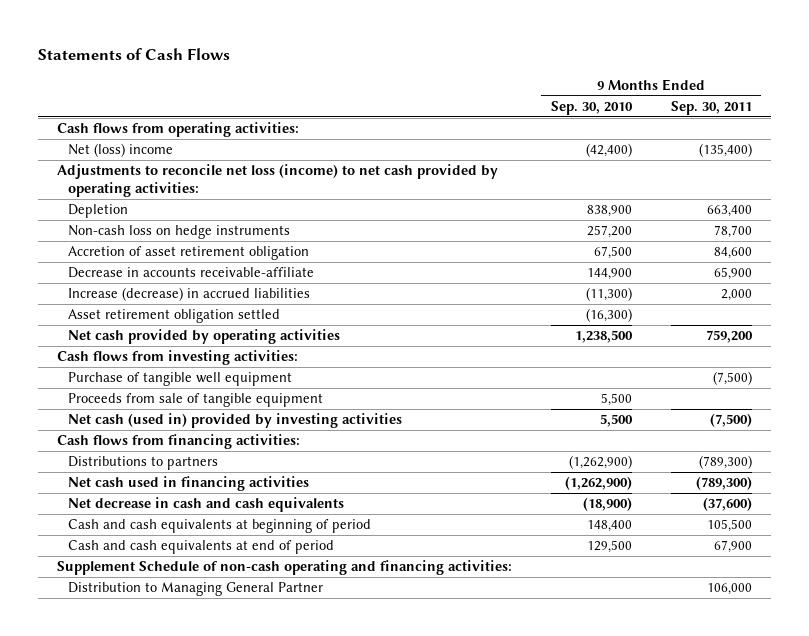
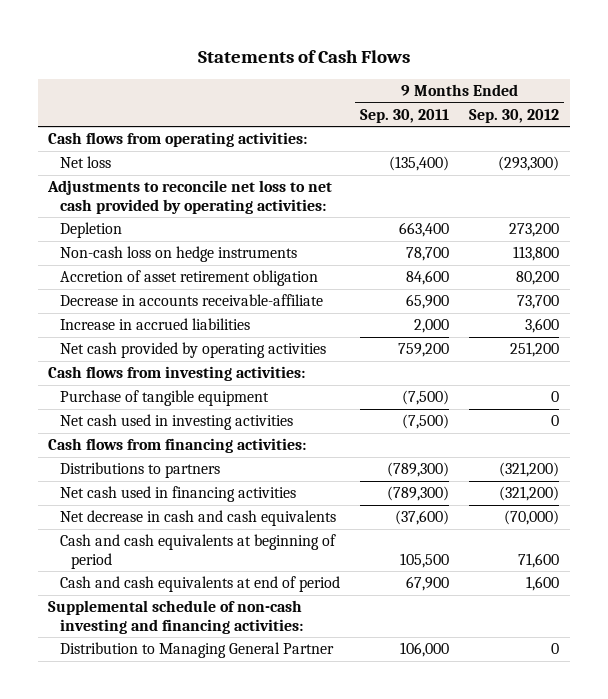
[551,100,634,115] Sep. 30, 2010 -> none
none -> [469,108,560,123] Sep. 30, 2012
[68,143,174,158] Net (loss) income -> [59,156,111,169] Net loss
[57,164,499,197] Adjustments to reconcile net loss (income) to net cash provided by operating activities: -> [47,180,333,214] Adjustments to reconcile net loss to net cash provided by operating activities:
[68,309,281,324] Asset retirement obligation settled -> none
[68,287,311,302] Increase (decrease) in accrued liabilities -> [59,318,250,331] Increase in accrued liabilities
[68,393,324,408] Proceeds from sale of tangible equipment -> none
[68,372,293,387] Purchase of tangible well equipment -> [59,390,269,407] Purchase of tangible equipment
[68,413,403,429] Net cash (used in) provided by investing activities -> [59,414,293,431] Net cash used in investing activities
[57,560,513,576] Supplement Schedule of non-cash operating and financing activities: -> [48,600,303,634] Supplemental schedule of non-cash investing and financing activities:

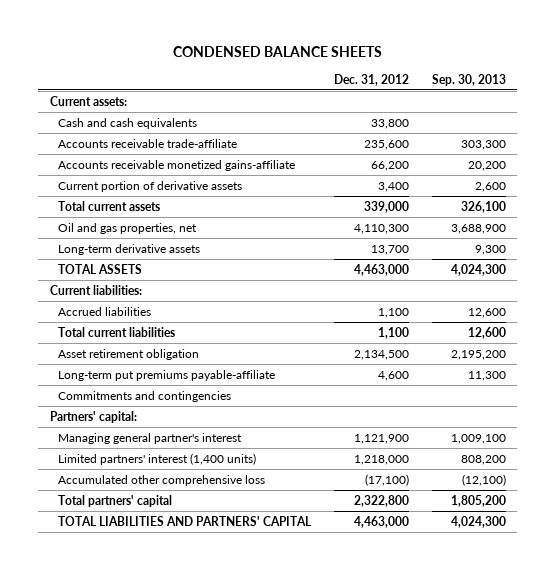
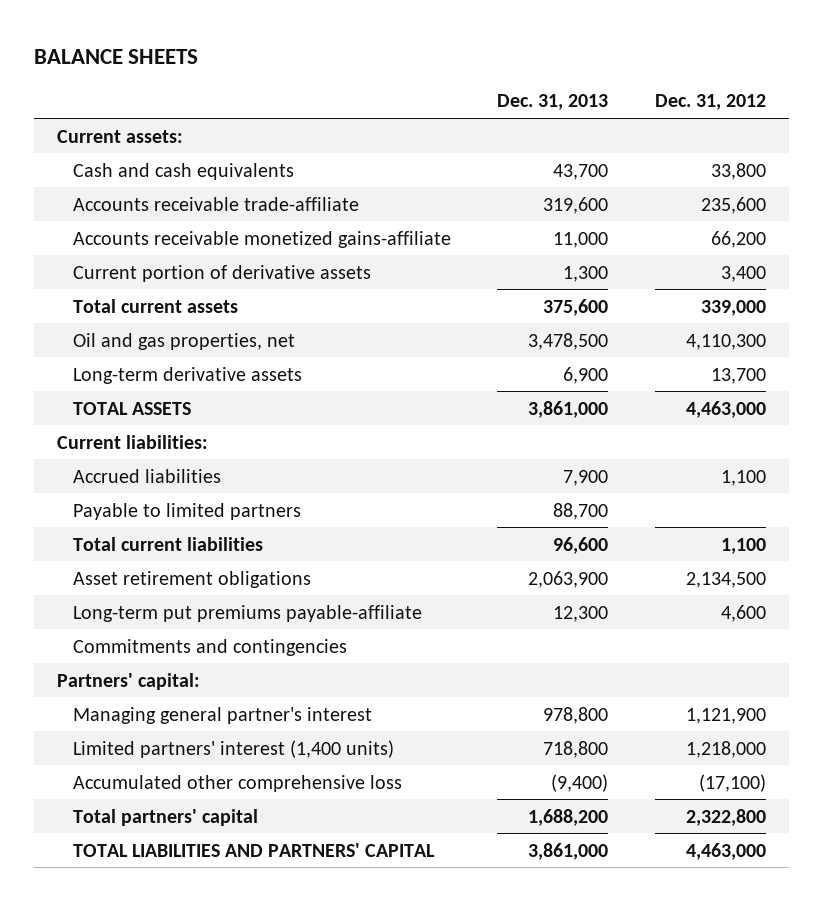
[172,46,382,58] CONDENSED BALANCE SHEETS -> [34,49,199,65] BALANCE SHEETS
[431,73,506,86] Sep. 30, 2013 -> none
none -> [497,94,609,111] Dec. 31, 2013
none -> [72,502,301,520] Payable to limited partners
[58,348,200,360] Asset retirement obligation -> [72,570,311,588] Asset retirement obligations

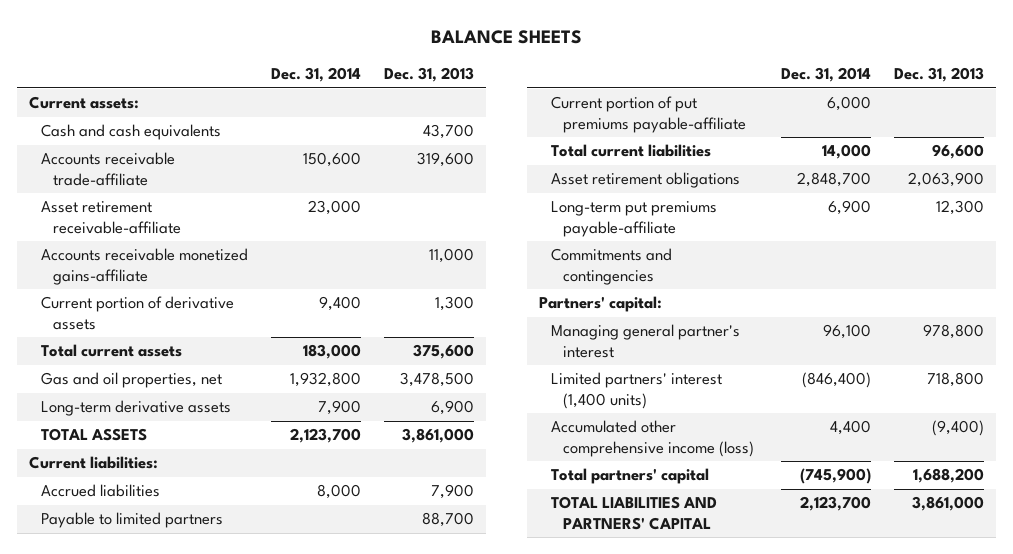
[654,94,766,111] Dec. 31, 2012 -> none
none -> [271,67,362,83] Dec. 31, 2014
none -> [41,201,182,234] Asset retirement receivable-affiliate
[72,332,295,350] Oil and gas properties, net -> [41,372,223,389] Gas and oil properties, net
none -> [551,96,747,133] Current portion of put premiums payable-affiliate
[72,774,402,792] Accumulated other comprehensive loss -> [551,420,755,457] Accumulated other comprehensive income (loss)

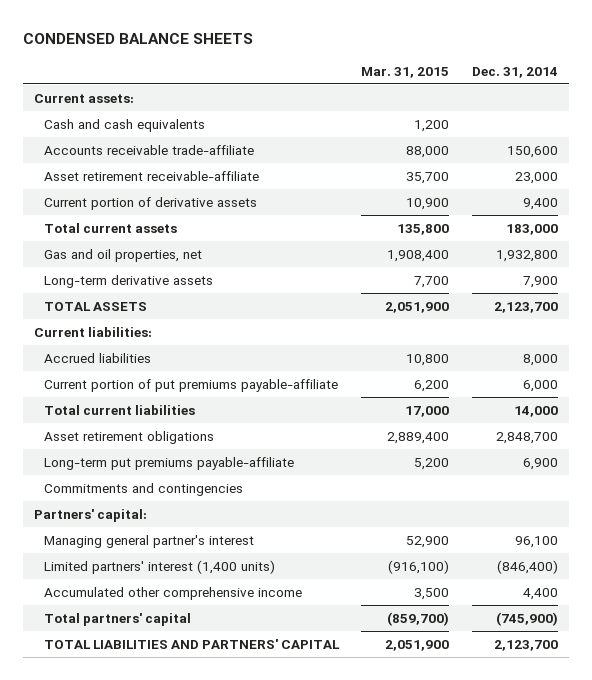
[430,30,582,45] BALANCE SHEETS -> [22,32,253,44] CONDENSED BALANCE SHEETS
[384,67,475,83] Dec. 31, 2013 -> none
none -> [361,66,450,78] Mar. 31, 2015
[41,248,249,285] Accounts receivable monetized gains-affiliate -> none
[41,512,224,529] Payable to limited partners -> none
[551,420,755,457] Accumulated other comprehensive income (loss) -> [43,586,302,600] Accumulated other comprehensive income

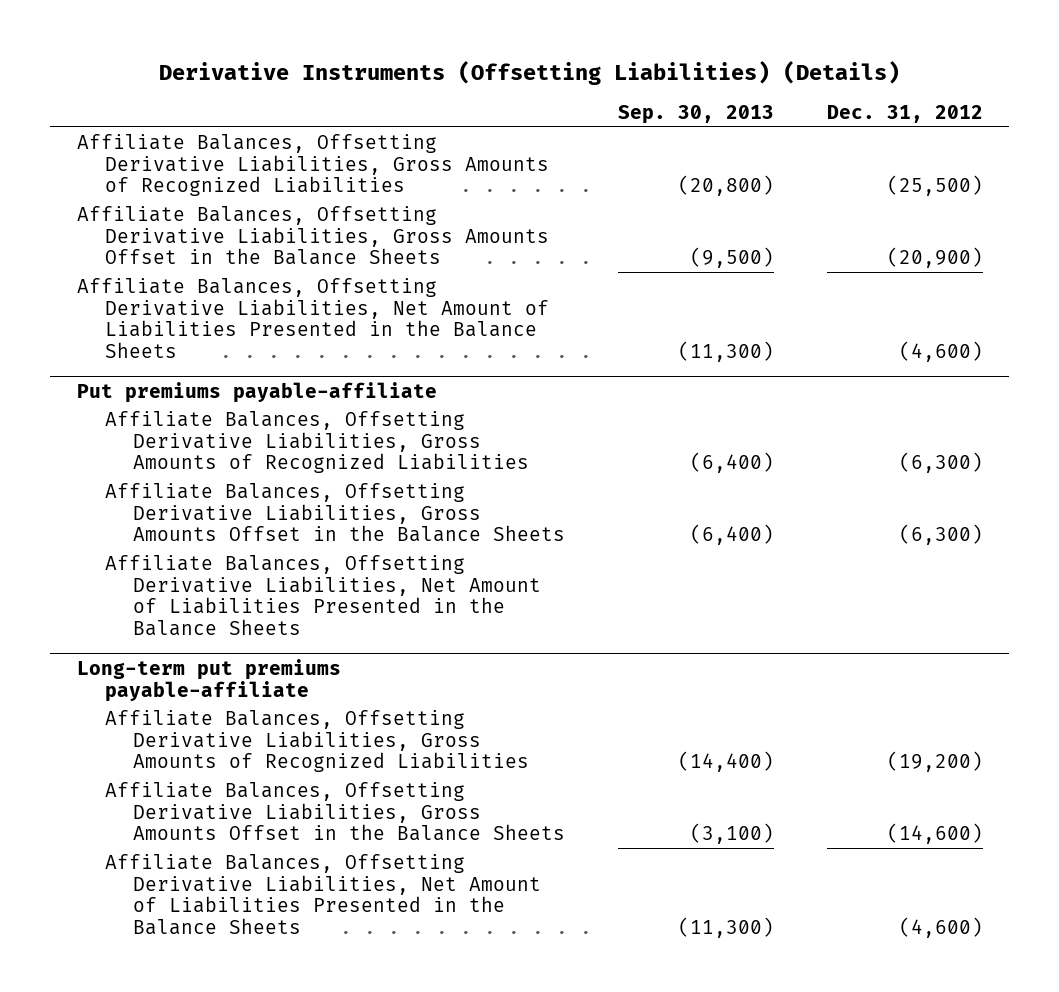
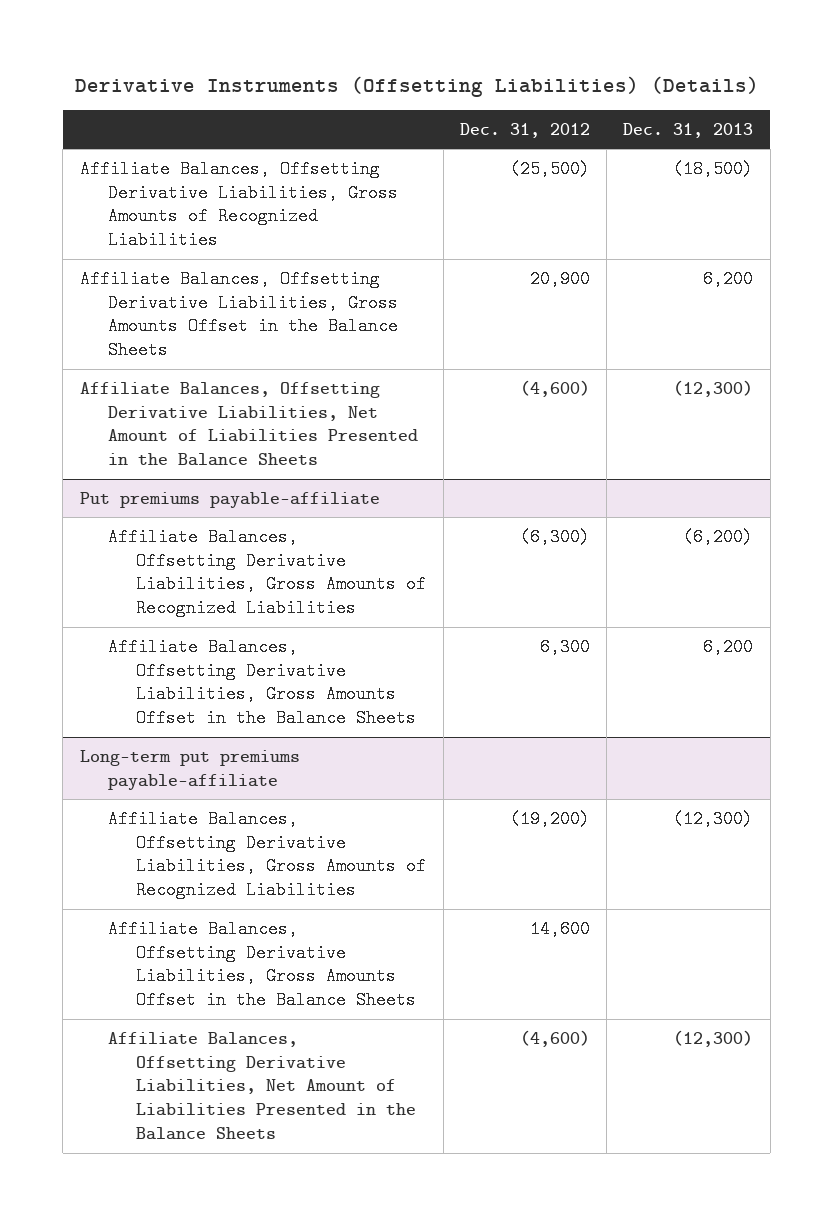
[618,105,775,125] Sep. 30, 2013 -> none
none -> [623,123,754,139] Dec. 31, 2013
[886,247,983,269] (20,900) -> [529,269,590,288] 20,900
[104,554,542,637] Affiliate Balances, Offsetting Derivative Liabilities, Net Amount of Liabilities Presented in the Balance Sheets -> none
[898,524,983,546] (6,300) -> [539,637,590,656] 6,300
[886,823,983,845] (14,600) -> [529,919,590,938] 14,600

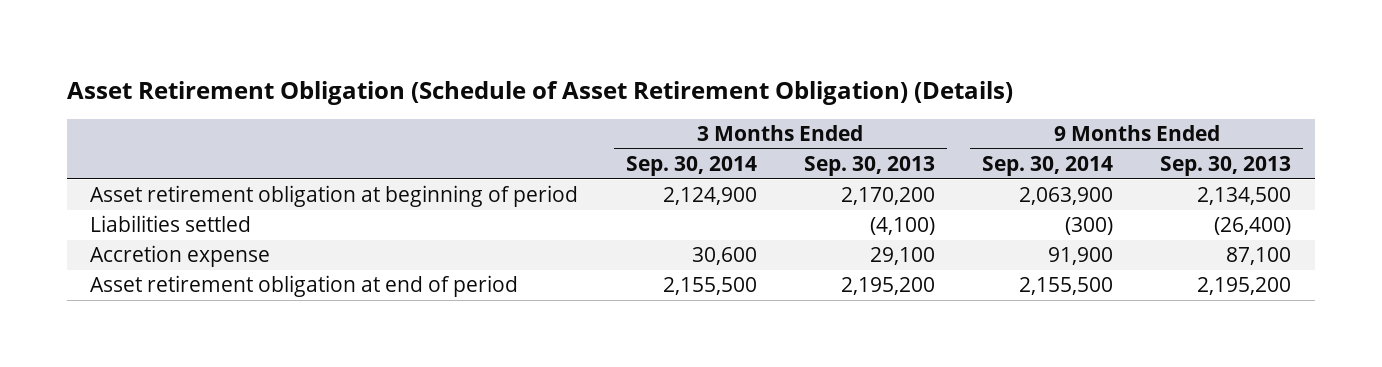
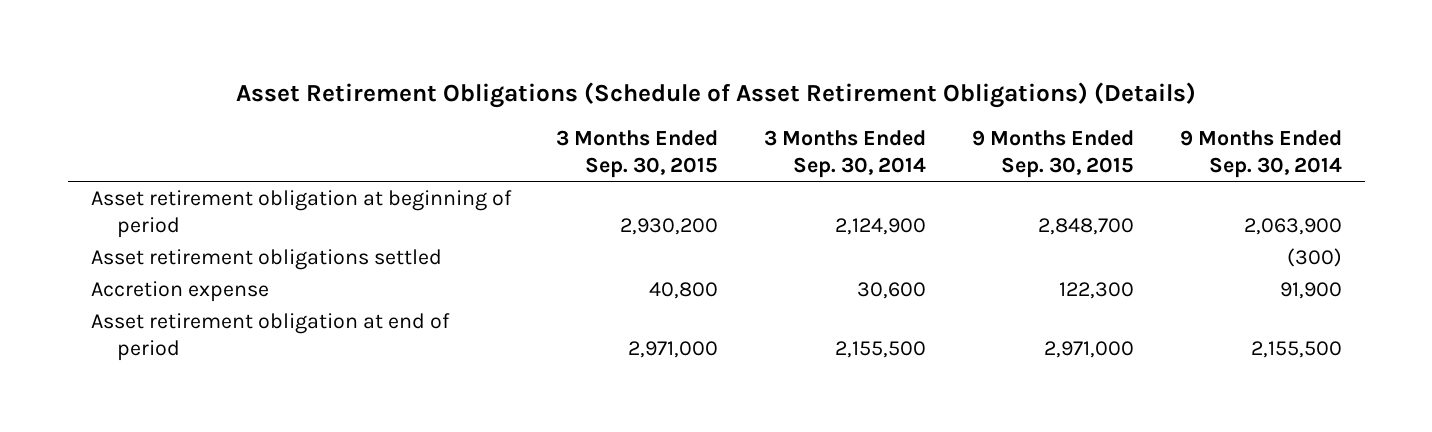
[66,80,1013,105] Asset Retirement Obligation (Schedule of Asset Retirement Obligation) (Details) -> [236,82,1197,109] Asset Retirement Obligations (Schedule of Asset Retirement Obligations) (Details)
[803,155,935,176] Sep. 30, 2013 -> none
[1160,155,1292,176] Sep. 30, 2013 -> none
none -> [556,130,719,179] 3 Months Ended Sep. 30, 2015
none -> [972,130,1135,179] 9 Months Ended Sep. 30, 2015
[90,215,252,233] Liabilities settled -> [90,248,442,270] Asset retirement obligations settled

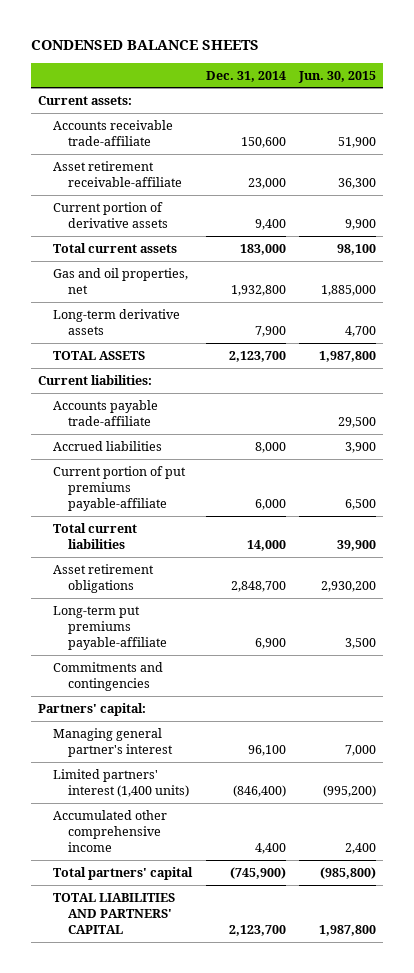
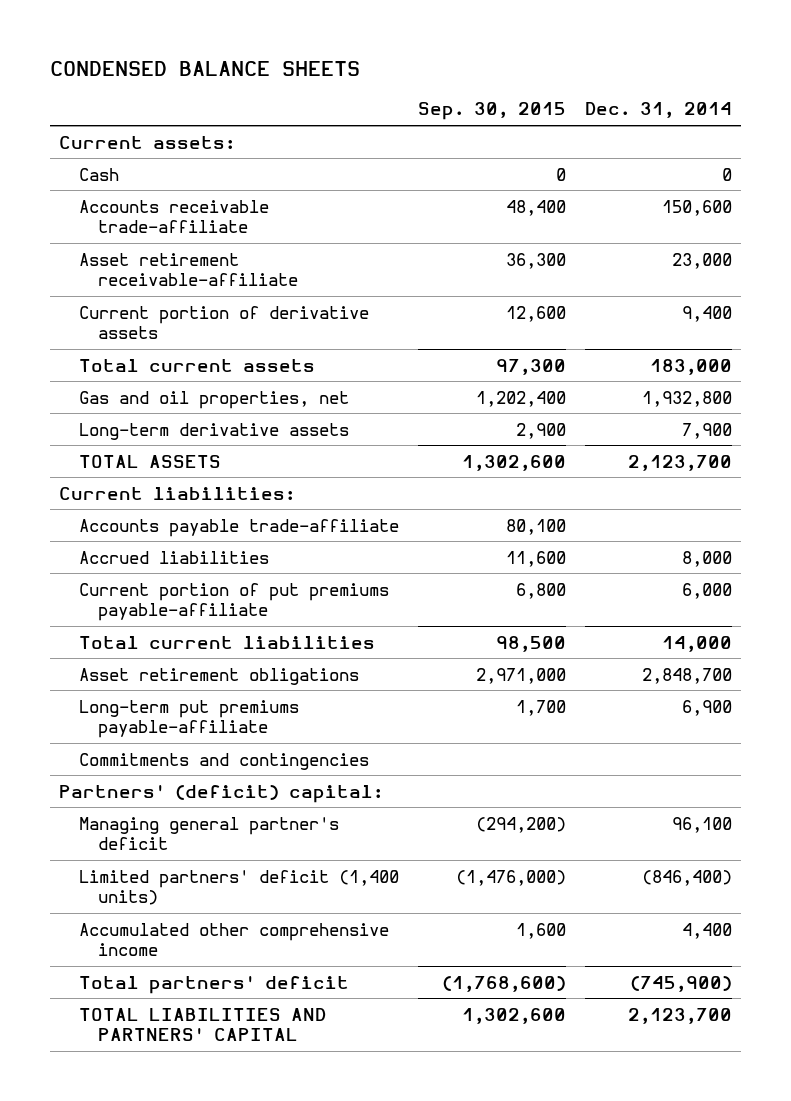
[298,70,377,83] Jun. 30, 2015 -> none
none -> [417,102,566,121] Sep. 30, 2015
none -> [78,167,119,181] Cash
[37,702,146,716] Partners' capital: -> [59,784,384,803] Partners' (deficit) capital:
[52,727,174,757] Managing general partner's interest -> [78,816,339,851] Managing general partner's deficit
[52,768,190,797] Limited partners' interest (1,400 units) -> [78,869,399,906] Limited partners' deficit (1,400 units)
[52,866,193,880] Total partners' capital -> [78,975,349,994] Total partners' deficit

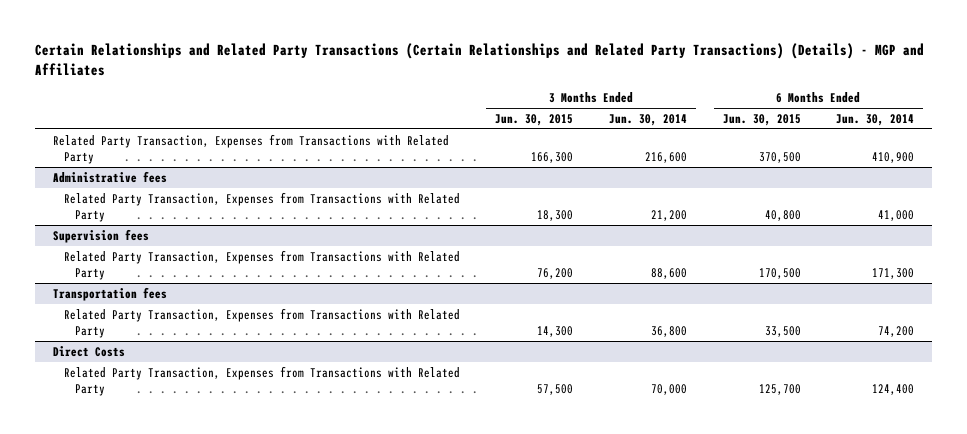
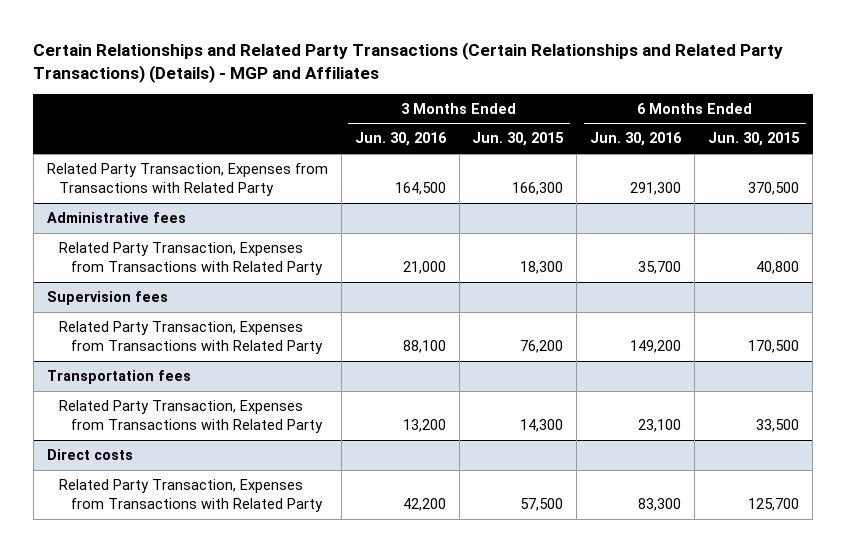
[608,113,687,126] Jun. 30, 2014 -> none
[836,113,915,126] Jun. 30, 2014 -> none
none -> [354,132,447,147] Jun. 30, 2016
none -> [590,132,683,147] Jun. 30, 2016
[52,345,125,357] Direct Costs -> [46,449,133,461] Direct costs

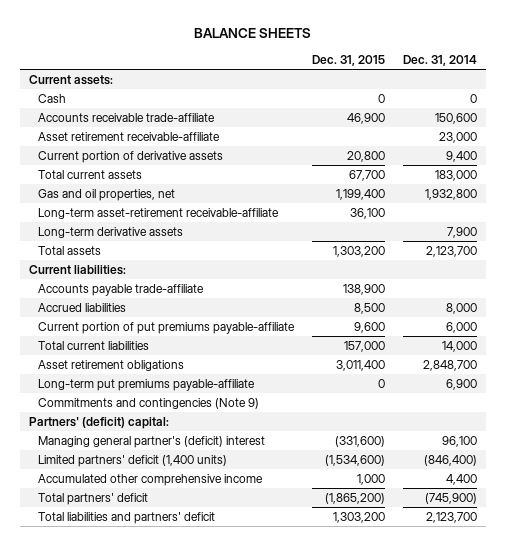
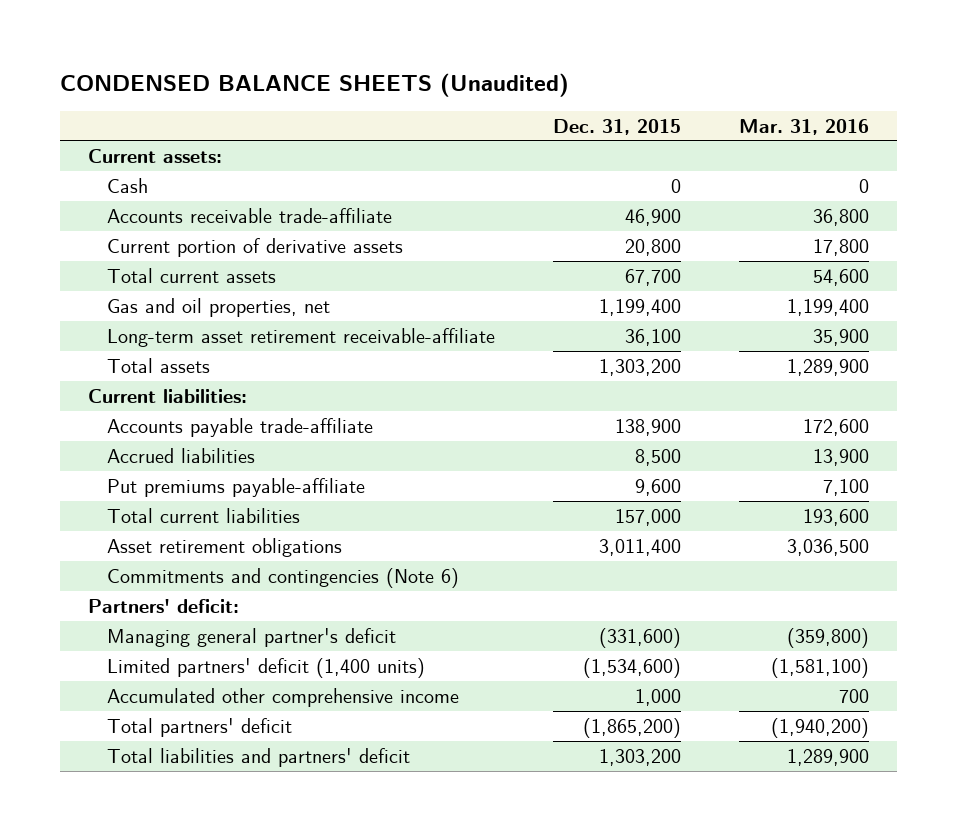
[194,28,312,39] BALANCE SHEETS -> [59,72,569,97] CONDENSED BALANCE SHEETS (Unaudited)
[403,55,478,67] Dec. 31, 2014 -> none
none -> [738,118,869,135] Mar. 31, 2016
[38,132,221,142] Asset retirement receivable-affiliate -> none
[38,227,184,239] Long-term derivative assets -> none
[38,208,280,220] Long-term asset-retirement receivable-affiliate -> [107,327,496,347] Long-term asset retirement receivable-affiliate
[38,322,296,335] Current portion of put premiums payable-affiliate -> [107,477,366,497] Put premiums payable-affiliate
[38,379,256,392] Long-term put premiums payable-affiliate -> none
[38,398,260,410] Commitments and contingencies (Note 9) -> [107,567,460,588] Commitments and contingencies (Note 6)
[28,417,169,430] Partners' (deficit) capital: -> [88,598,240,613] Partners' deficit:
[38,436,266,449] Managing general partner's (deficit) interest -> [107,627,397,647] Managing general partner's deficit

